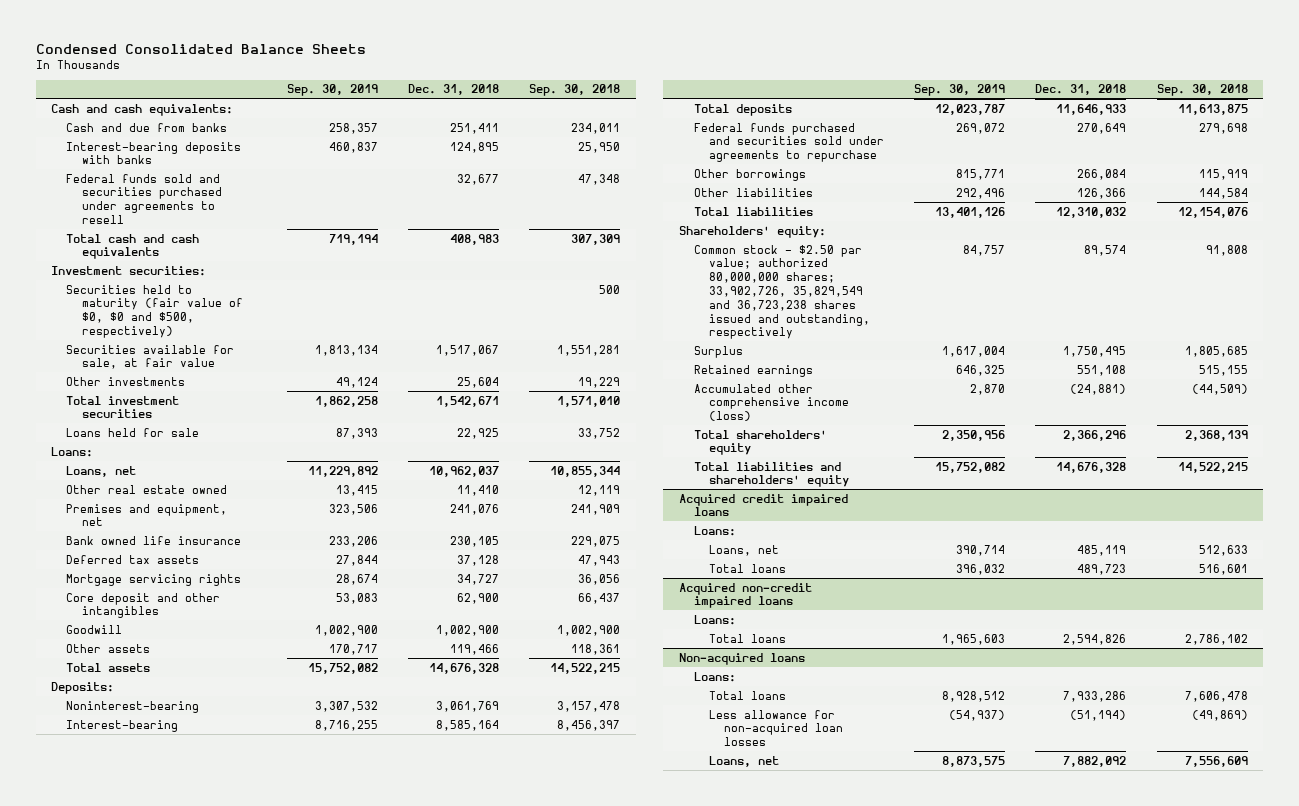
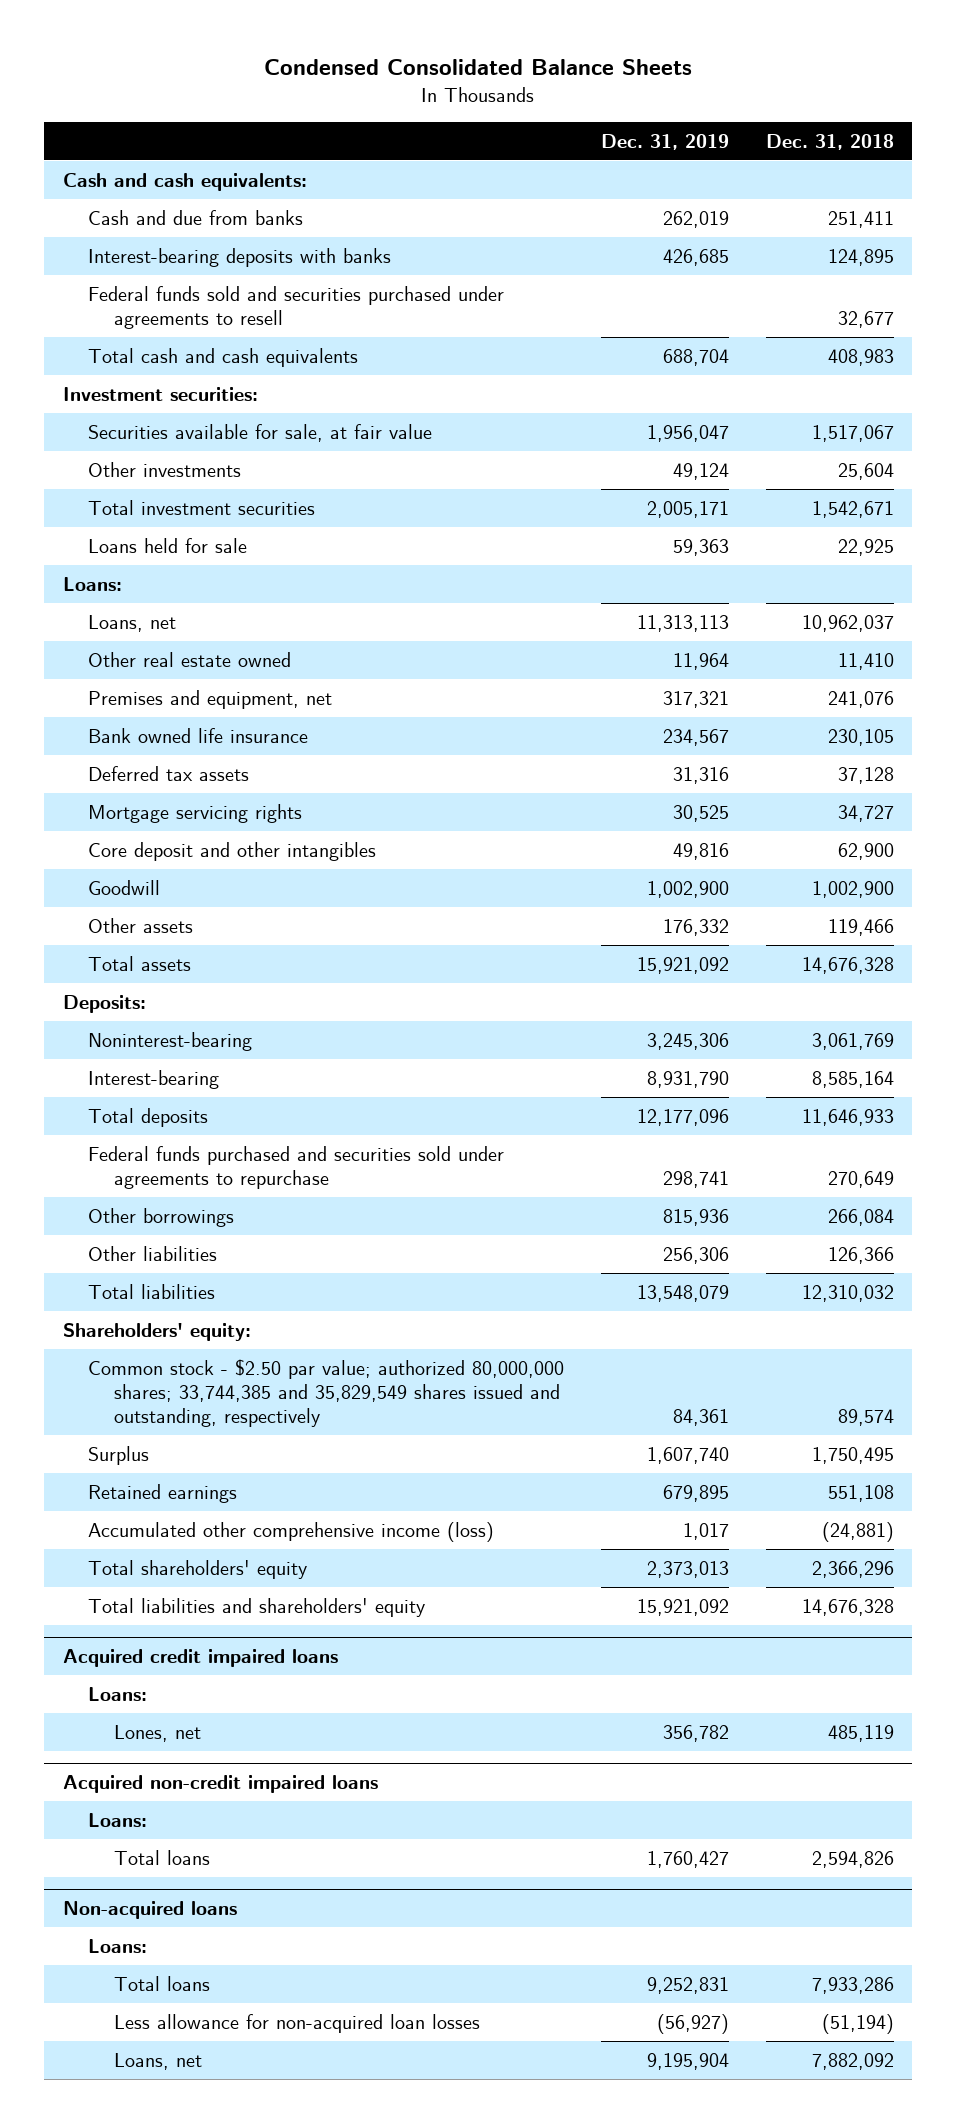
[286,84,378,97] Sep. 30, 2019 -> none
[529,84,621,97] Sep. 30, 2018 -> none
none -> [600,134,729,151] Dec. 31, 2019
[66,284,243,338] Securities held to maturity (fair value of $0, $0 and $500, respectively) -> none
[693,244,870,340] Common stock - $2.50 par value; authorized 80,000,000 shares; 33,902,726, 35,829,549 and 36,723,238 shares issued and outstanding, respectively -> [88,1358,565,1428] Common stock - $2.50 par value; authorized 80,000,000 shares; 33,744,385 and 35,829,549 shares issued and outstanding, respectively
[708,563,786,573] Total loans -> none
[708,544,779,556] Loans, net -> [113,1724,201,1742] Lones, net

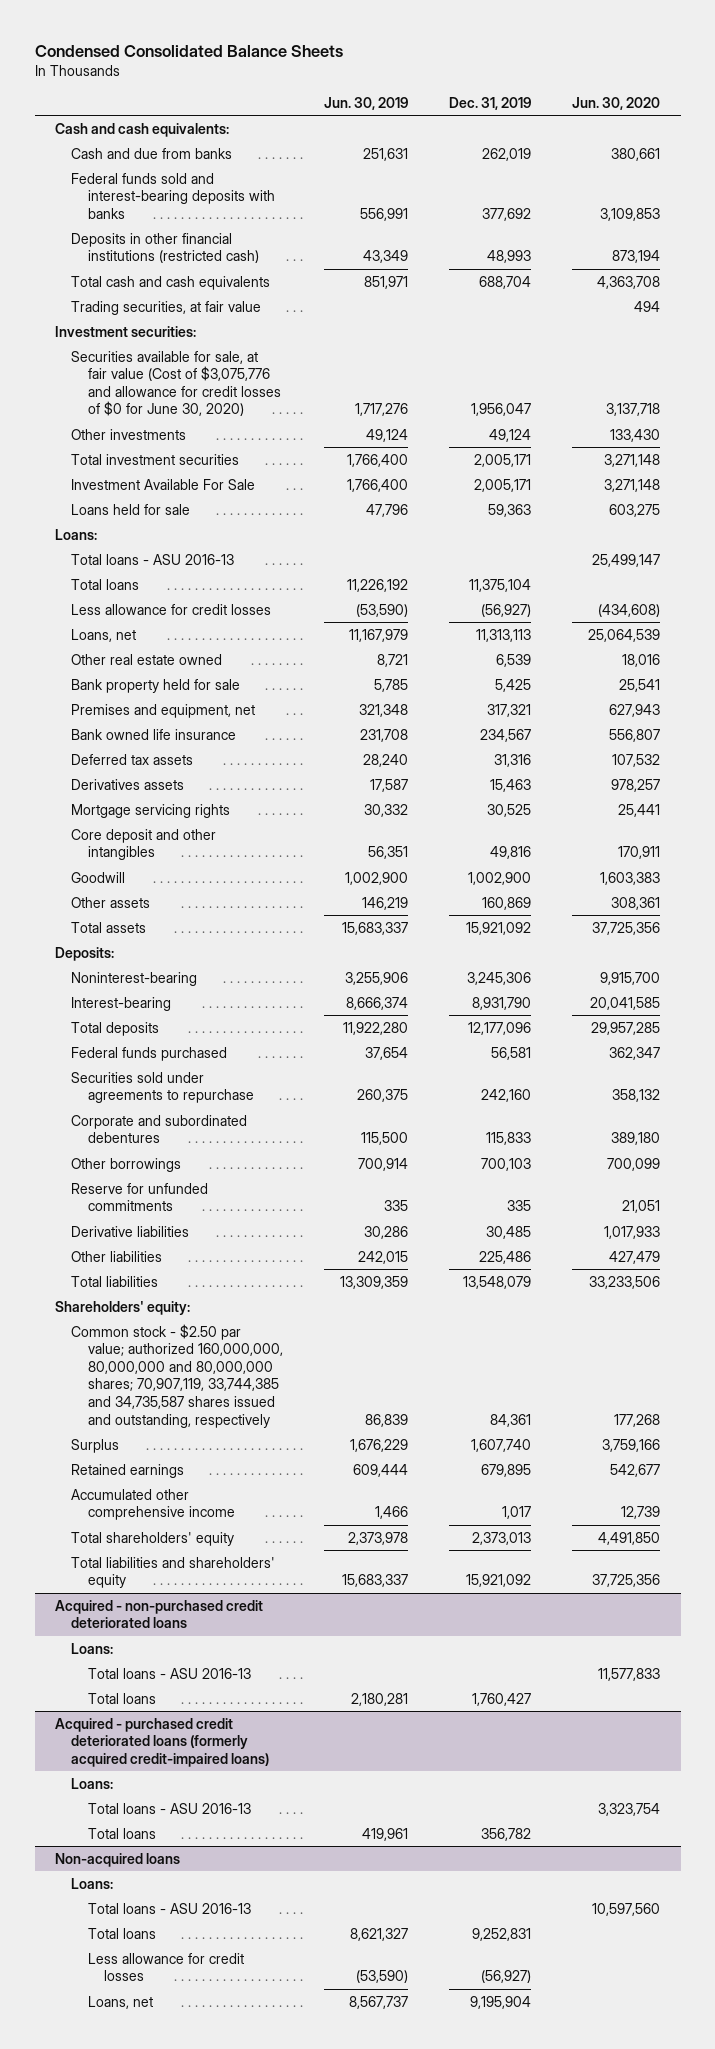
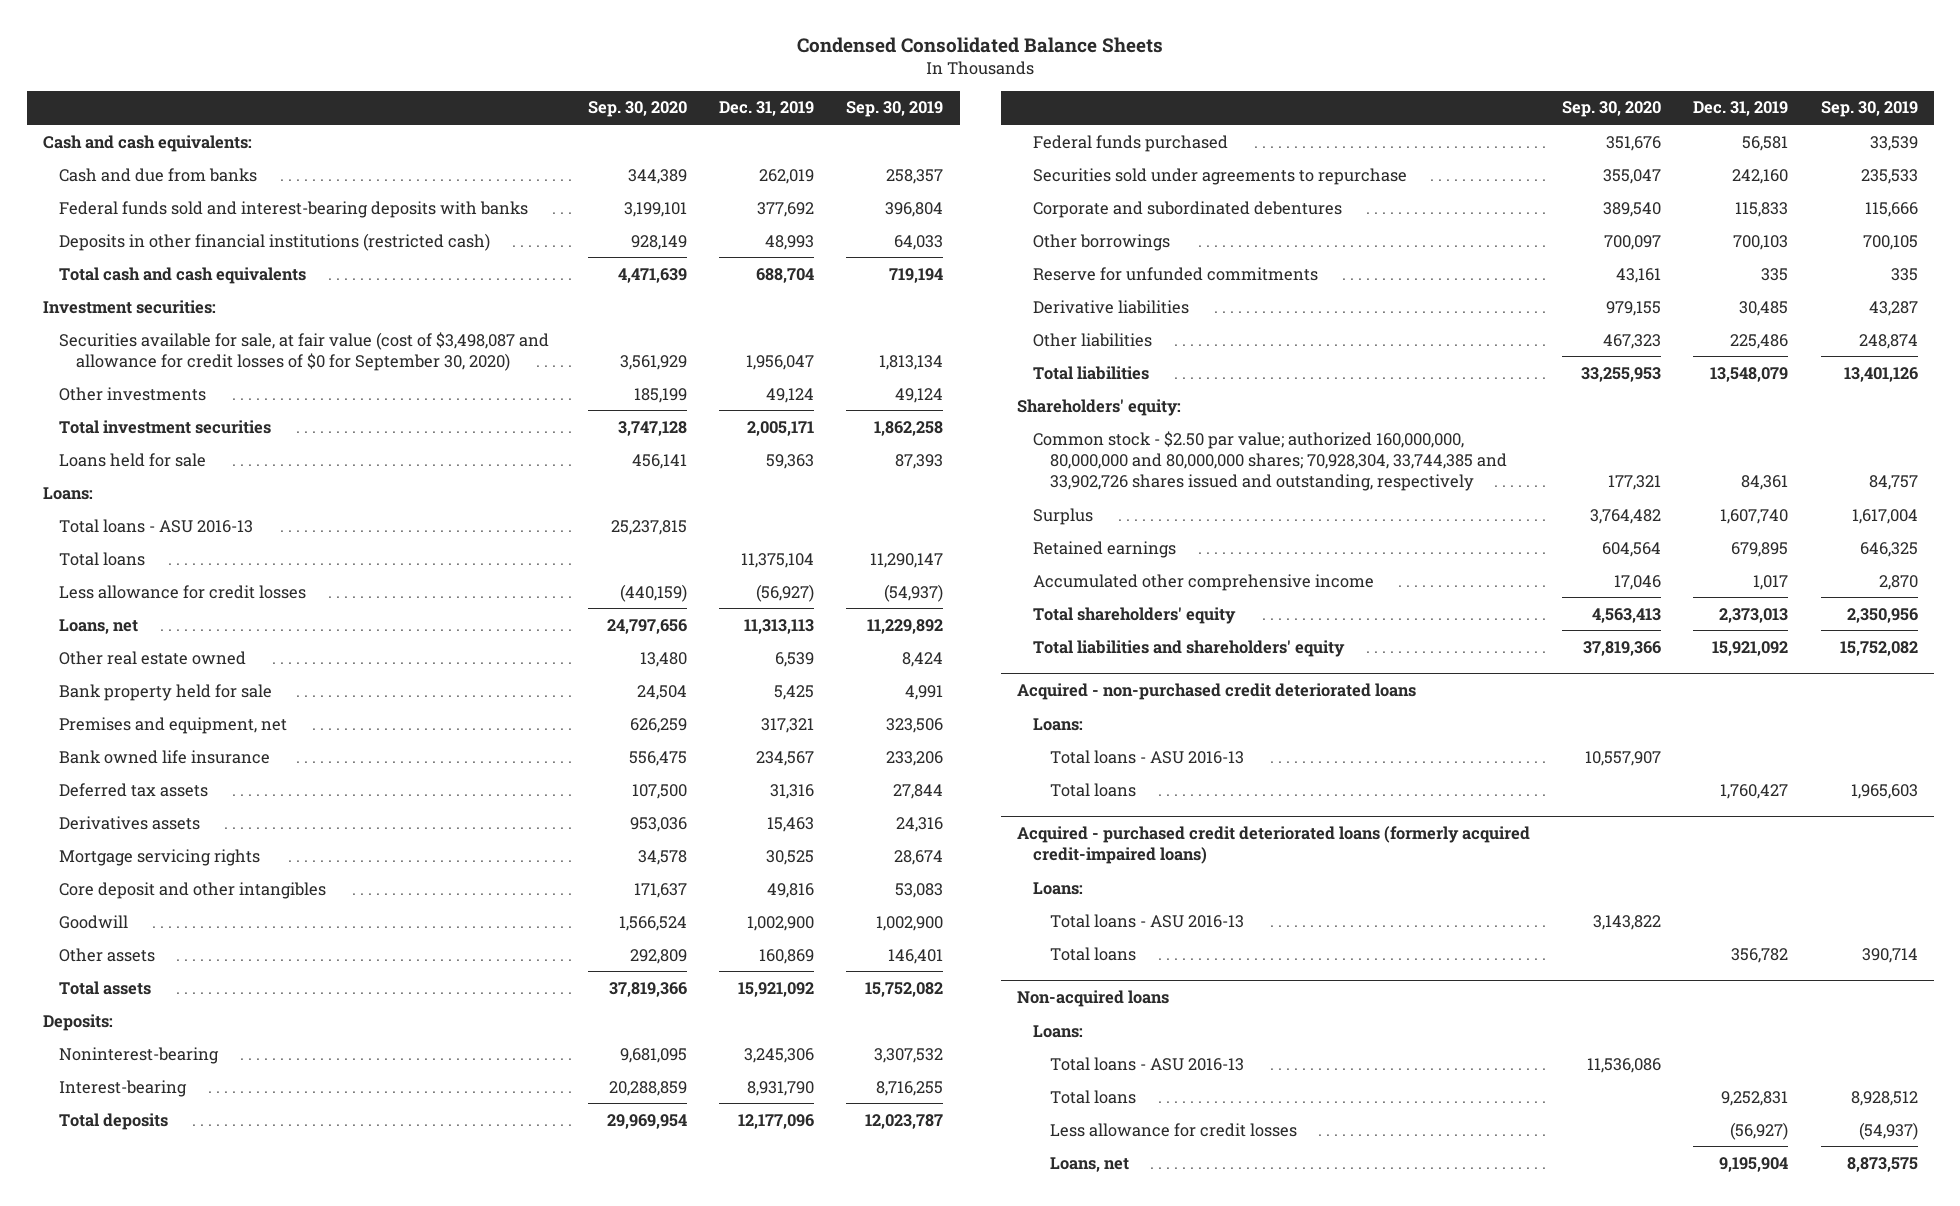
[323,97,408,111] Jun. 30, 2019 -> none
[572,97,661,111] Jun. 30, 2020 -> none
none -> [588,101,688,118] Sep. 30, 2020
none -> [846,101,944,118] Sep. 30, 2019
[71,300,262,315] Trading securities, at fair value -> none
[71,350,281,417] Securities available for sale, at fair value (Cost of $3,075,776 and allowance for credit losses of $0 for June 30, 2020) -> [59,331,550,371] Securities available for sale, at fair value (cost of $3,498,087 and allowance for credit losses of $0 for September 30, 2020)
[71,478,256,490] Investment Available For Sale -> none
[71,1323,283,1428] Common stock - $2.50 par value; authorized 160,000,000, 80,000,000 and 80,000,000 shares; 70,907,119, 33,744,385 and 34,735,587 shares issued and outstanding, respectively -> [1033,430,1507,492] Common stock - $2.50 par value; authorized 160,000,000, 80,000,000 and 80,000,000 shares; 70,928,304, 33,744,385 and 33,902,726 shares issued and outstanding, respectively

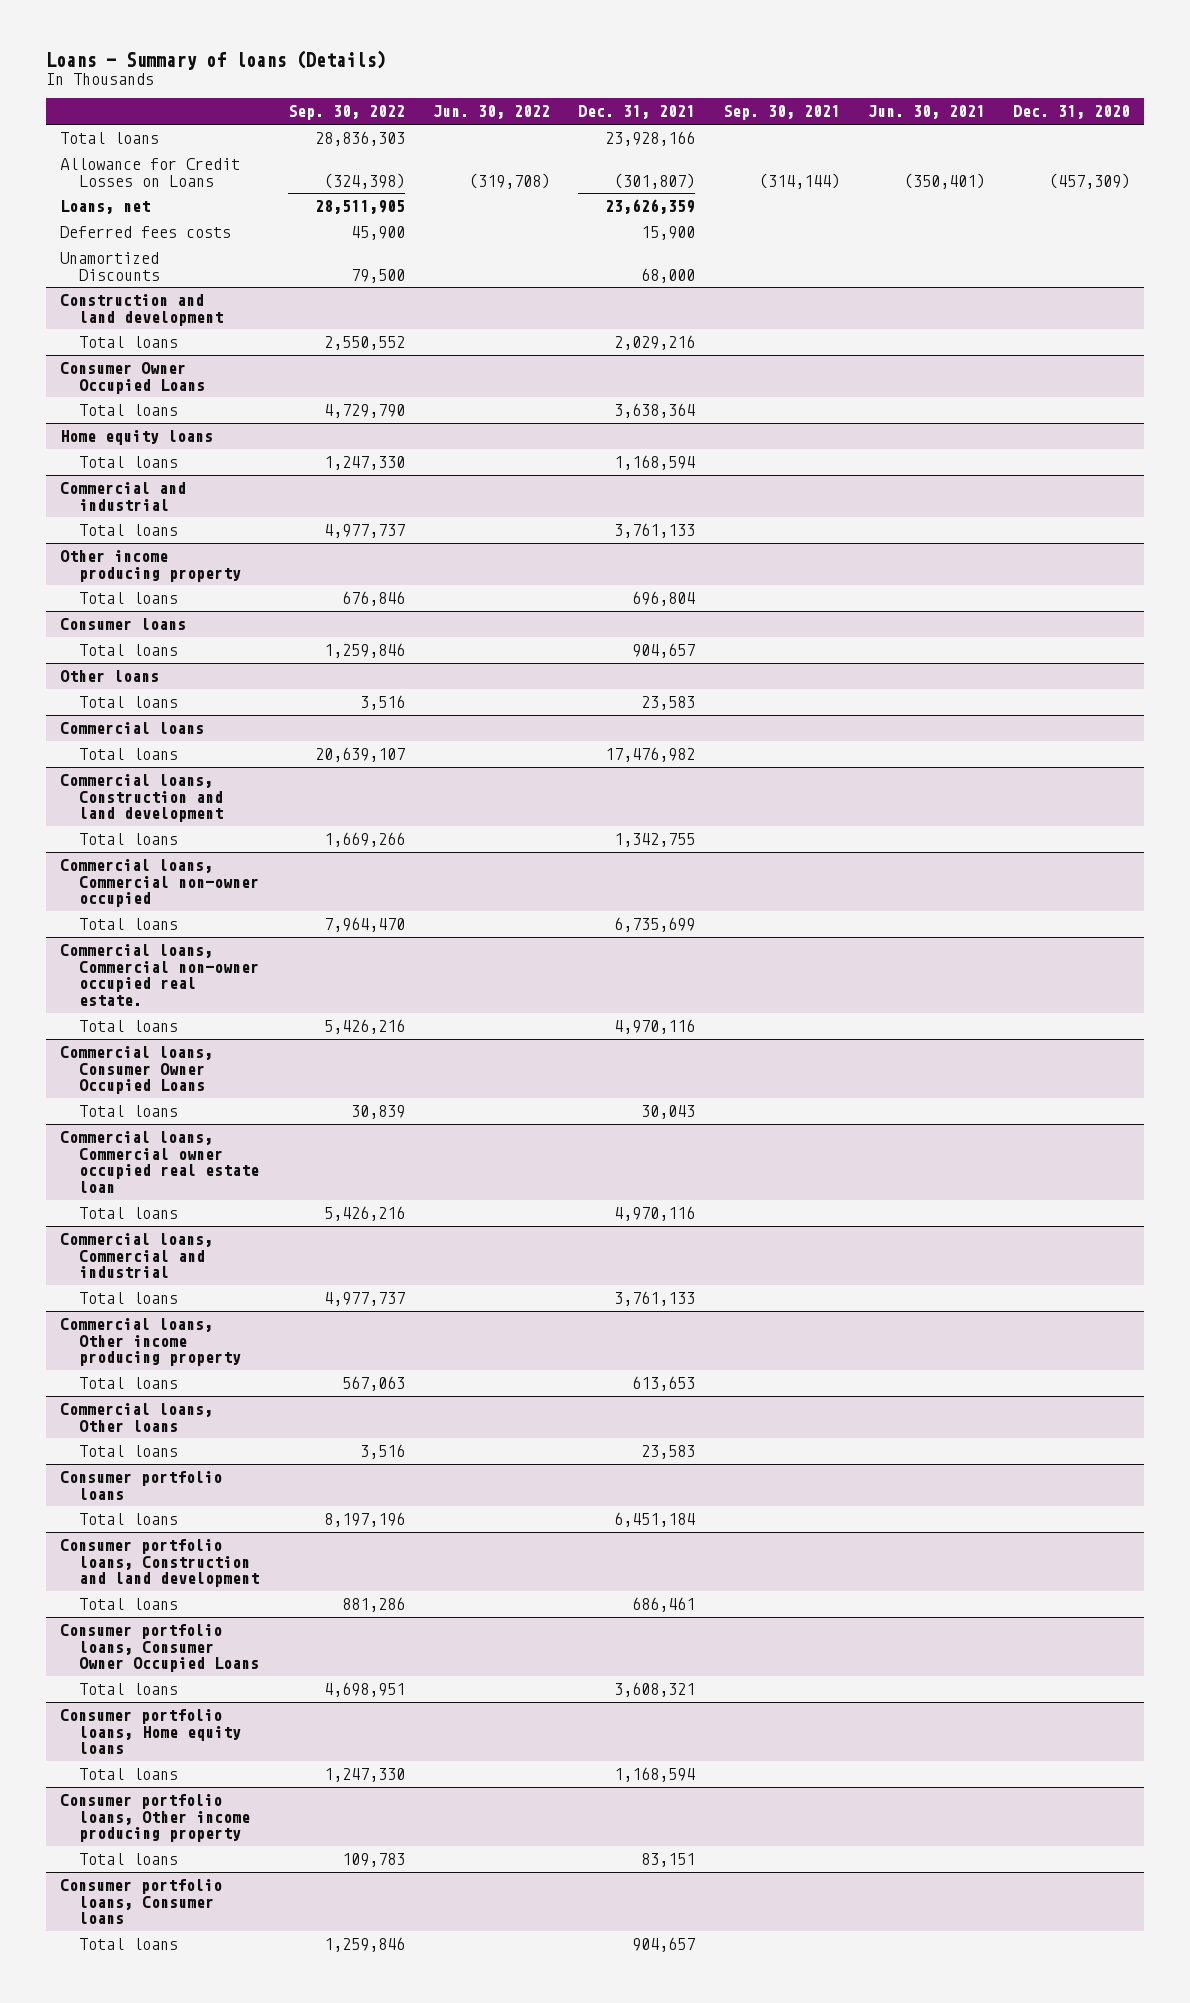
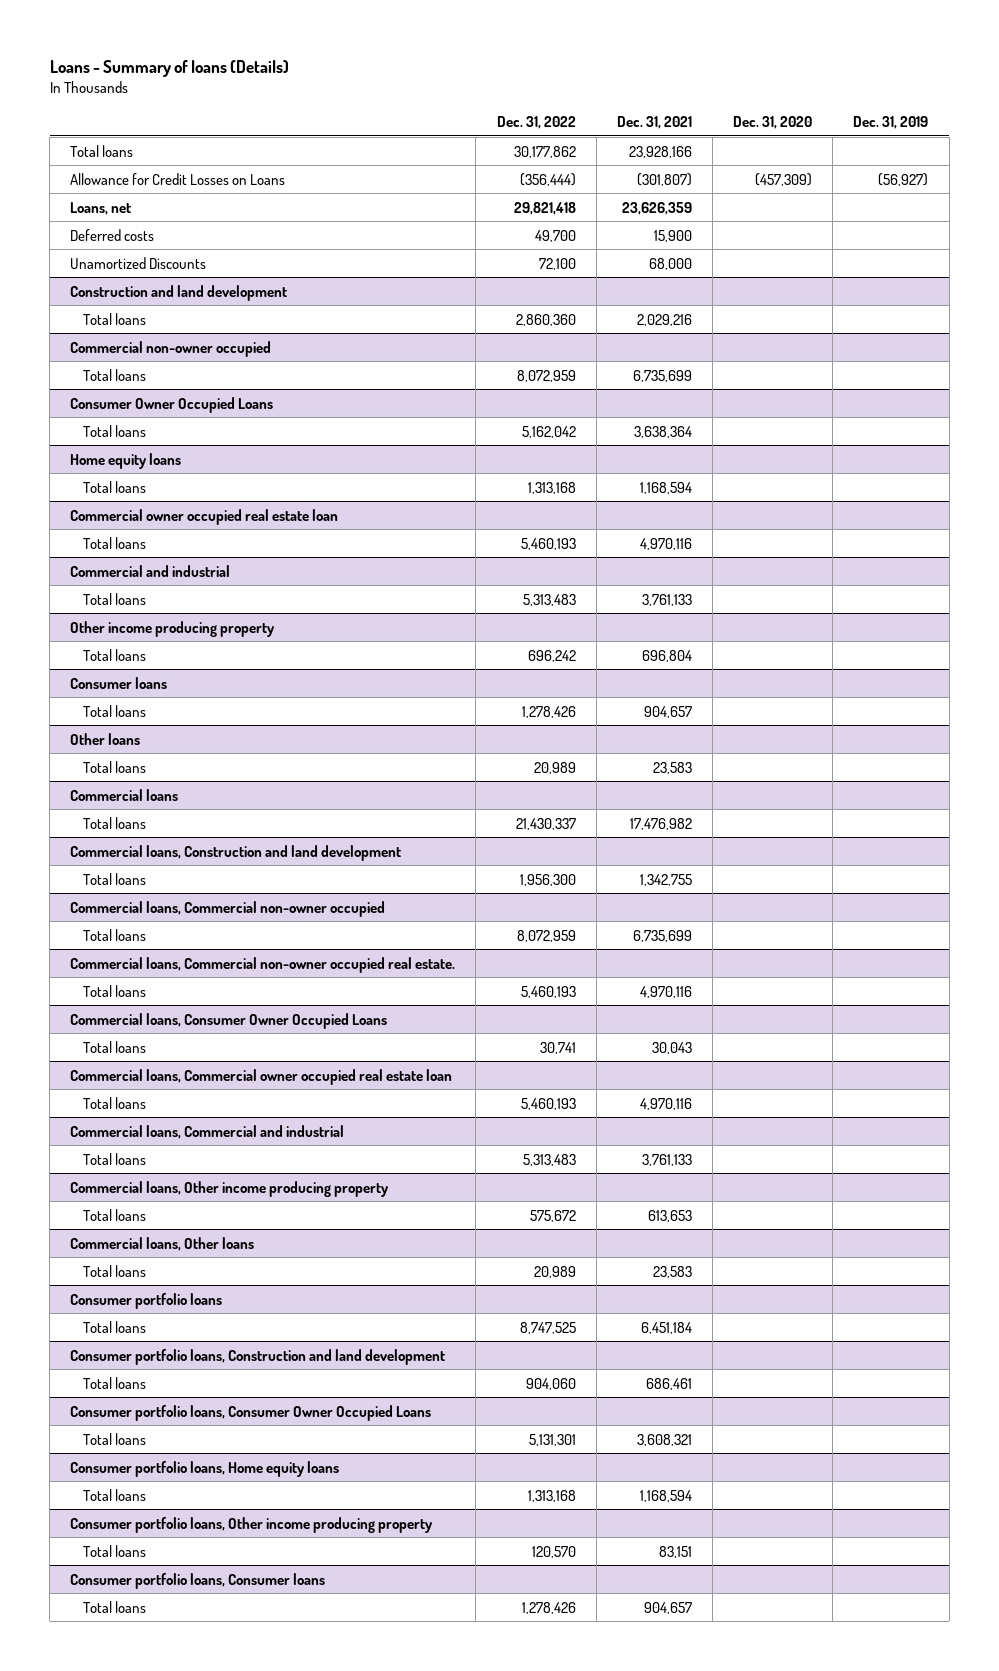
[287,105,405,121] Sep. 30, 2022 -> none
[432,105,550,120] Jun. 30, 2022 -> none
[723,105,841,121] Sep. 30, 2021 -> none
[868,105,986,120] Jun. 30, 2021 -> none
none -> [496,116,576,130] Dec. 31, 2022
none -> [853,116,929,130] Dec. 31, 2019
[60,226,232,239] Deferred fees costs -> [70,228,155,241] Deferred costs
none -> [70,340,272,357] Commercial non-owner occupied
none -> [82,368,146,381] Total loans
none -> [70,508,339,525] Commercial owner occupied real estate loan
none -> [82,536,146,549] Total loans

